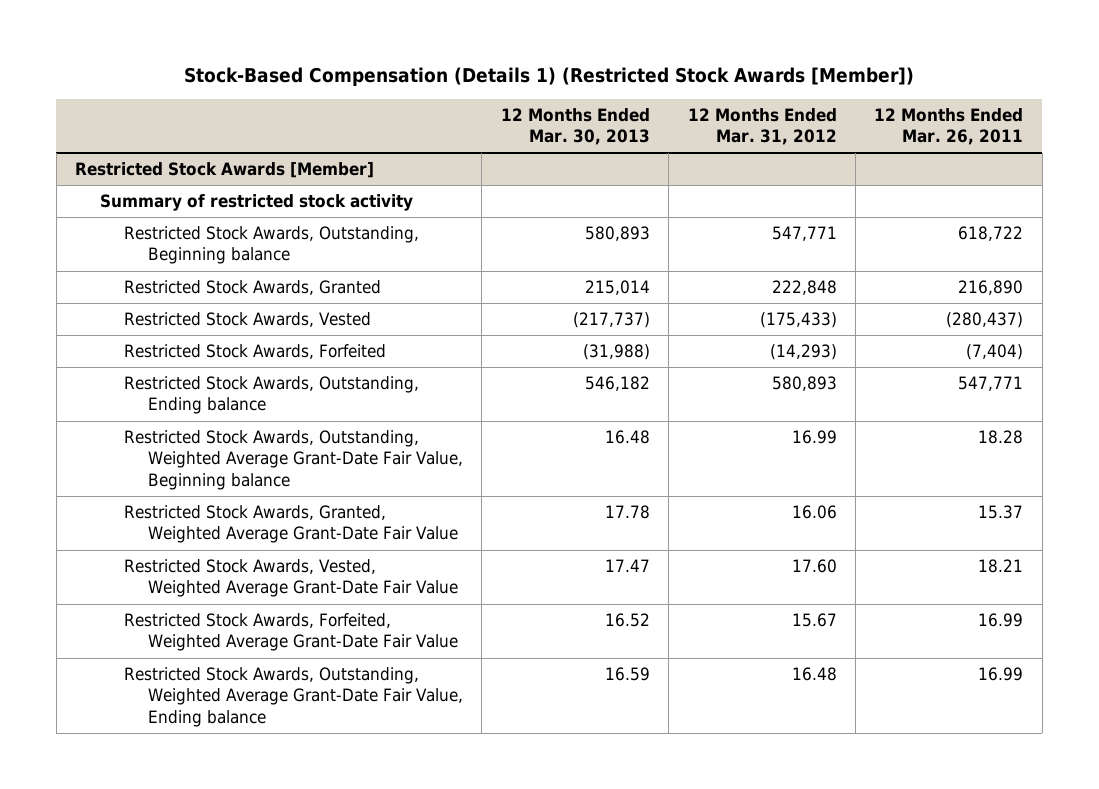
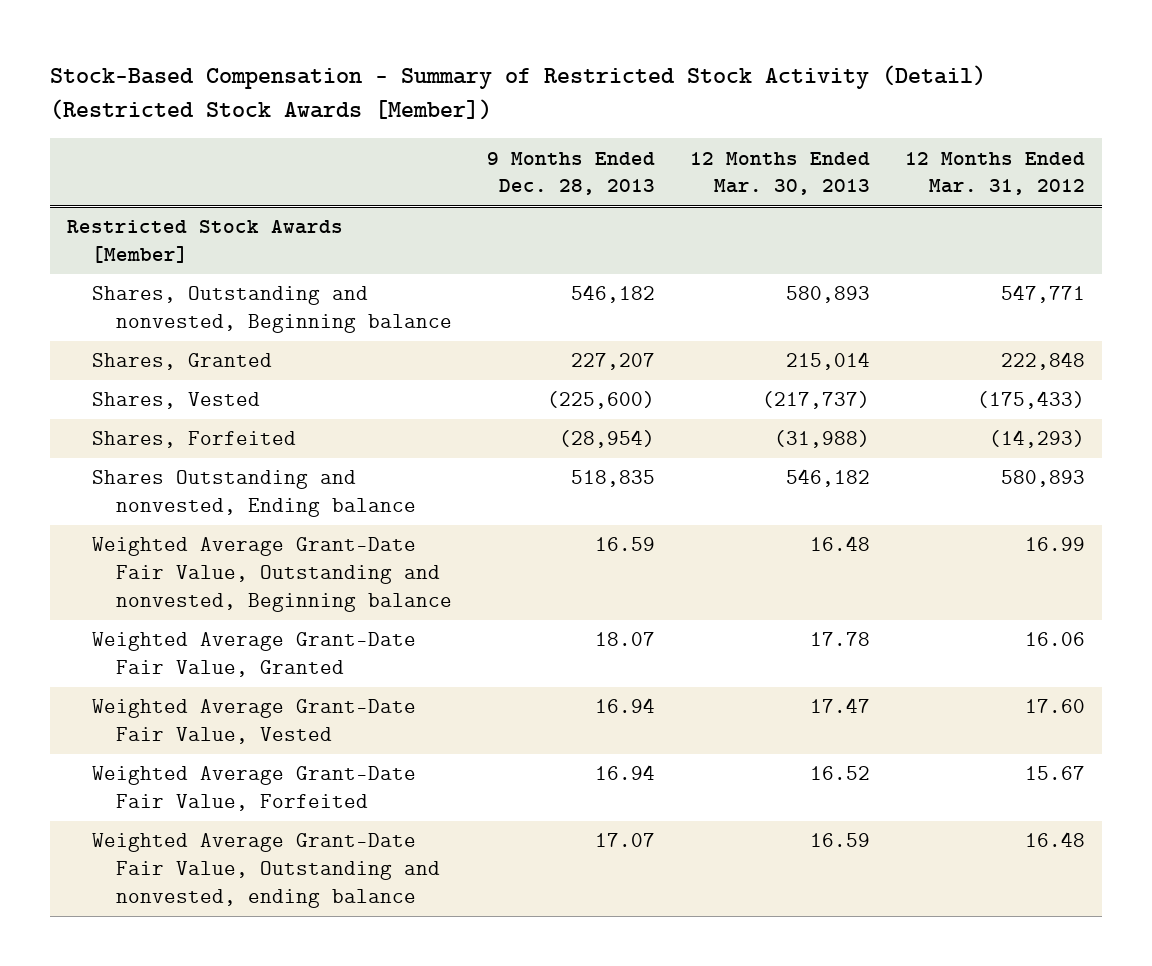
[184,67,915,87] Stock-Based Compensation (Details 1) (Restricted Stock Awards [Member]) -> [49,65,986,120] Stock-Based Compensation - Summary of Restricted Stock Activity (Detail) (Restricted Stock Awards [Member])
[874,107,1024,146] 12 Months Ended Mar. 26, 2011 -> none
none -> [487,151,656,196] 9 Months Ended Dec. 28, 2013
[99,194,413,212] Summary of restricted stock activity -> none
[123,226,419,265] Restricted Stock Awards, Outstanding, Beginning balance -> [91,286,453,334] Shares, Outstanding and nonvested, Beginning balance
[123,280,381,296] Restricted Stock Awards, Granted -> [91,353,272,371] Shares, Granted
[123,312,371,328] Restricted Stock Awards, Vested -> [91,392,260,410] Shares, Vested
[123,344,386,360] Restricted Stock Awards, Forfeited -> [91,431,296,449] Shares, Forfeited
[123,376,419,415] Restricted Stock Awards, Outstanding, Ending balance -> [91,470,417,518] Shares Outstanding and nonvested, Ending balance
[123,430,463,490] Restricted Stock Awards, Outstanding, Weighted Average Grant-Date Fair Value, Beginning balance -> [91,537,453,612] Weighted Average Grant-Date Fair Value, Outstanding and nonvested, Beginning balance
[123,505,458,544] Restricted Stock Awards, Granted, Weighted Average Grant-Date Fair Value -> [91,632,416,678] Weighted Average Grant-Date Fair Value, Granted
[123,559,458,598] Restricted Stock Awards, Vested, Weighted Average Grant-Date Fair Value -> [91,699,416,745] Weighted Average Grant-Date Fair Value, Vested
[123,613,458,652] Restricted Stock Awards, Forfeited, Weighted Average Grant-Date Fair Value -> [91,766,416,812] Weighted Average Grant-Date Fair Value, Forfeited
[123,667,463,727] Restricted Stock Awards, Outstanding, Weighted Average Grant-Date Fair Value, Ending balance -> [91,833,441,908] Weighted Average Grant-Date Fair Value, Outstanding and nonvested, ending balance

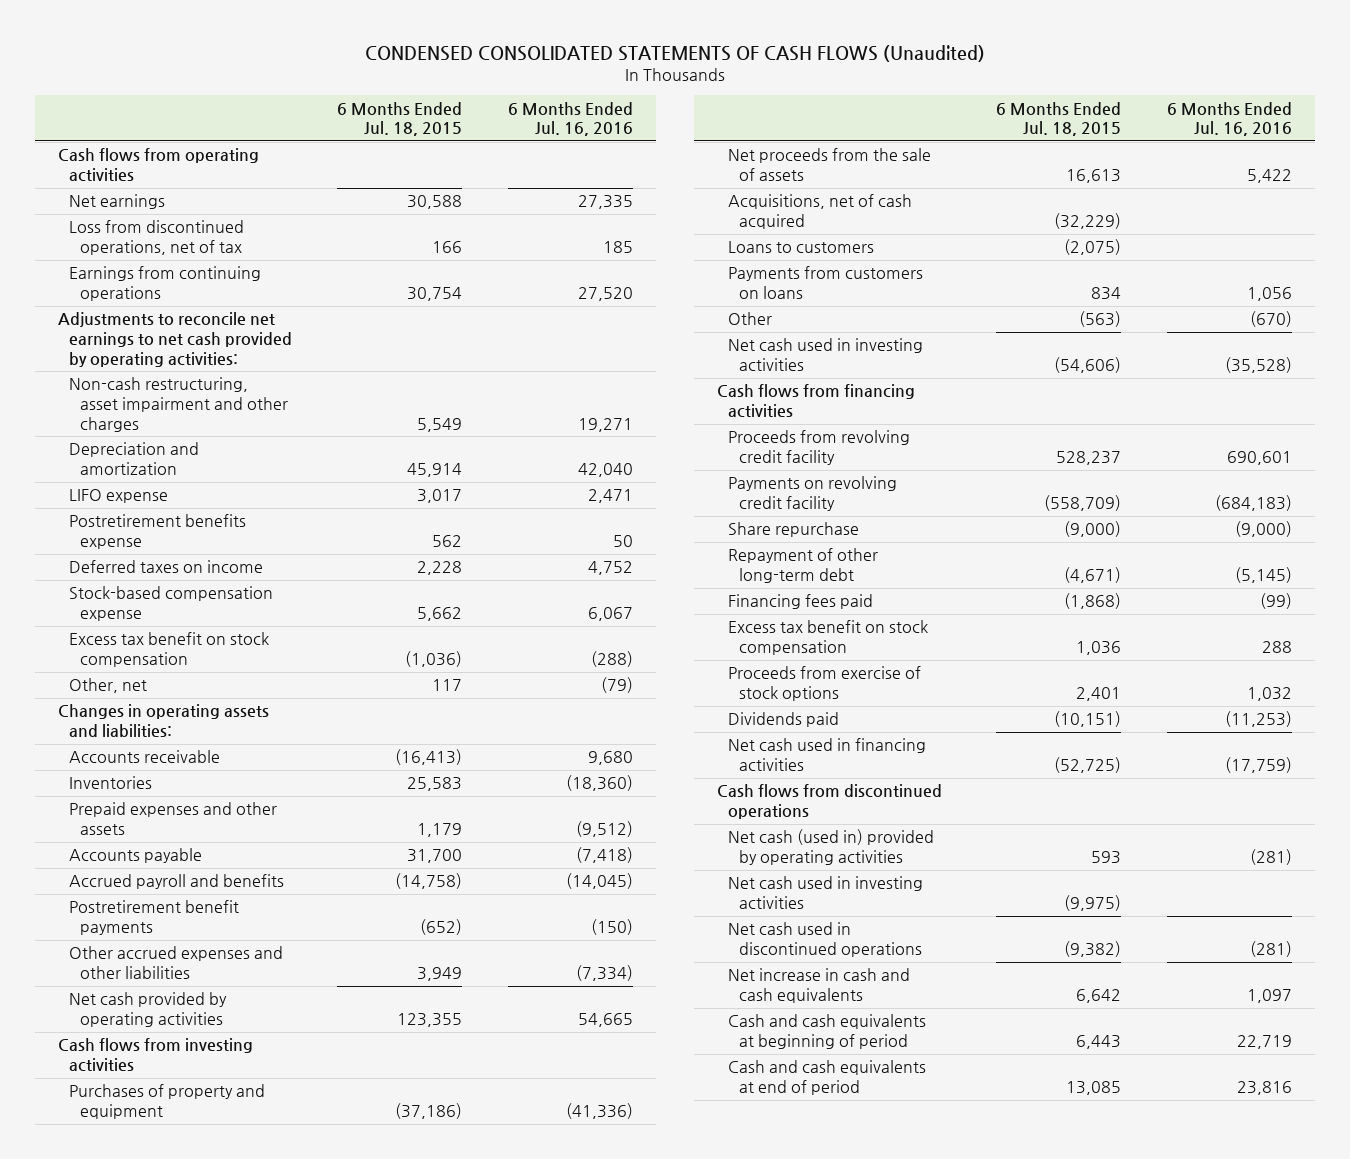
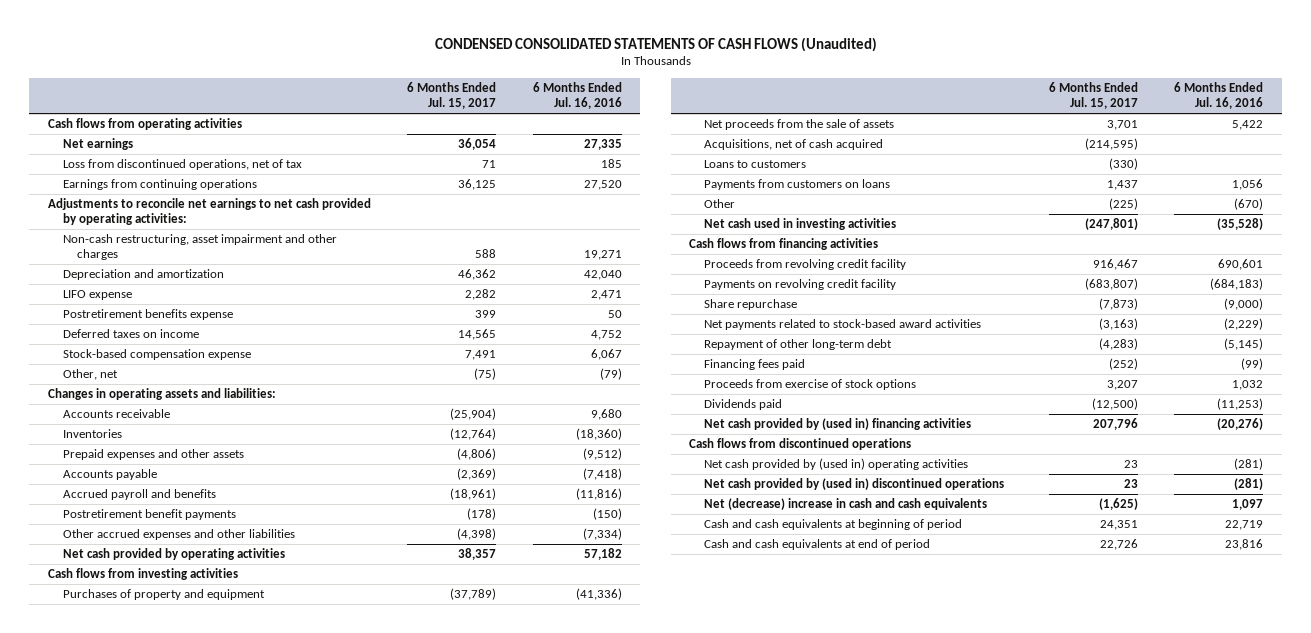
[337,101,463,137] 6 Months Ended Jul. 18, 2015 -> none
none -> [407,82,497,110] 6 Months Ended Jul. 15, 2017
[68,632,269,668] Excess tax benefit on stock compensation -> none
[565,873,633,890] (14,045) -> [575,488,622,501] (11,816)
[577,1013,633,1028] 54,665 -> [583,548,622,561] 57,182
none -> [704,319,982,331] Net payments related to stock-based award activities
[727,620,928,656] Excess tax benefit on stock compensation -> none
[727,738,926,772] Net cash used in financing activities -> [704,418,972,431] Net cash provided by (used in) financing activities
[1224,757,1292,774] (17,759) -> [1217,418,1264,431] (20,276)
[727,876,923,910] Net cash used in investing activities -> none
[727,829,934,866] Net cash (used in) provided by operating activities -> [704,458,969,471] Net cash provided by (used in) operating activities
[727,922,922,958] Net cash used in discontinued operations -> [704,478,1005,491] Net cash provided by (used in) discontinued operations
[727,968,910,1004] Net increase in cash and cash equivalents -> [704,498,988,511] Net (decrease) increase in cash and cash equivalents

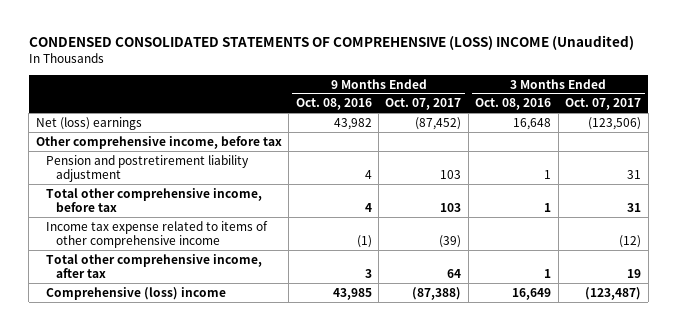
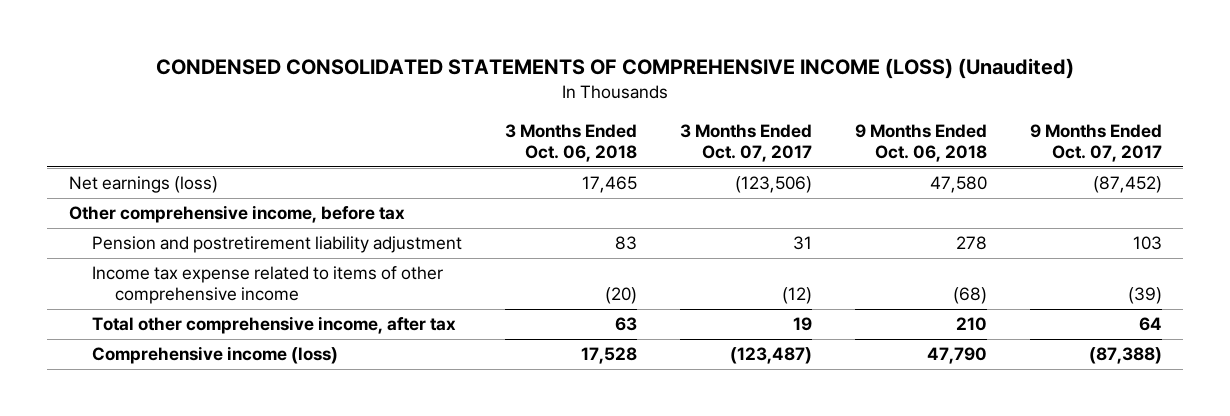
[28,35,634,51] CONDENSED CONSOLIDATED STATEMENTS OF COMPREHENSIVE (LOSS) INCOME (Unaudited) -> [156,58,1075,80] CONDENSED CONSOLIDATED STATEMENTS OF COMPREHENSIVE INCOME (LOSS) (Unaudited)
[295,98,372,111] Oct. 08, 2016 -> none
[475,98,552,111] Oct. 08, 2016 -> none
none -> [504,123,637,162] 3 Months Ended Oct. 06, 2018
none -> [854,123,987,162] 9 Months Ended Oct. 06, 2018
[35,116,142,130] Net (loss) earnings -> [68,176,218,194] Net earnings (loss)
[45,187,262,212] Total other comprehensive income, before tax -> none
[45,286,226,300] Comprehensive (loss) income -> [92,346,339,365] Comprehensive income (loss)

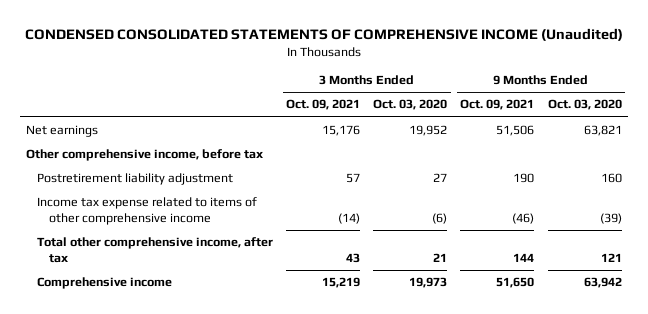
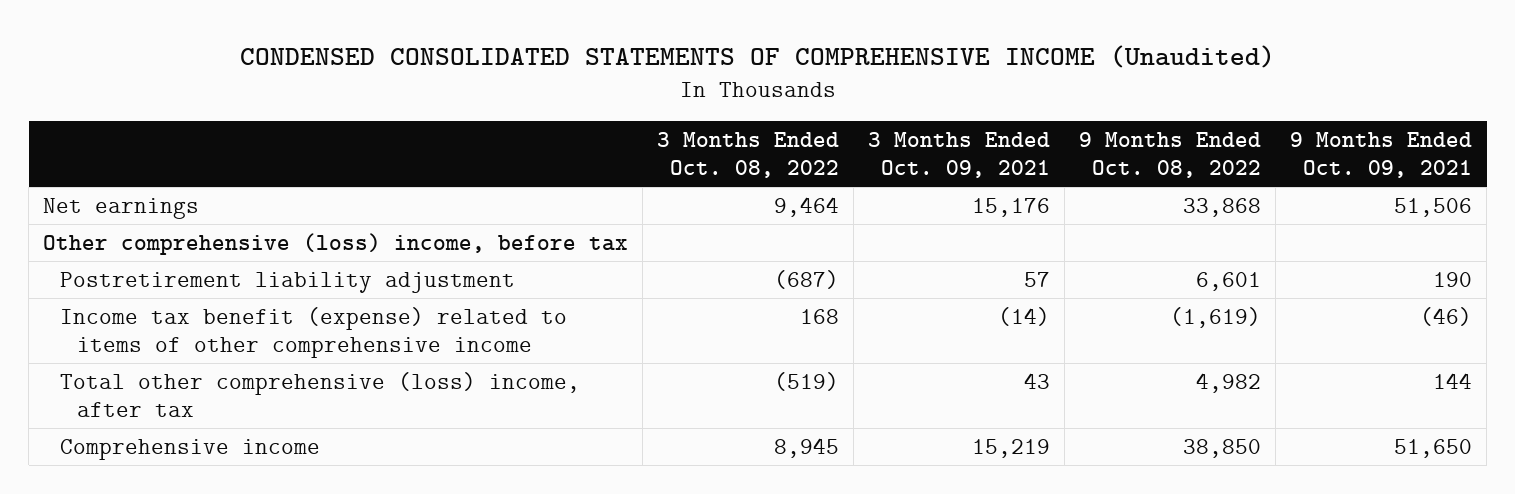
[373,99,448,111] Oct. 03, 2020 -> none
[547,99,622,111] Oct. 03, 2020 -> none
none -> [657,132,840,178] 3 Months Ended Oct. 08, 2022
none -> [1079,132,1262,178] 9 Months Ended Oct. 08, 2022
[26,149,264,162] Other comprehensive income, before tax -> [43,232,629,255] Other comprehensive (loss) income, before tax
[37,197,258,226] Income tax expense related to items of other comprehensive income -> [59,306,567,358] Income tax benefit (expense) related to items of other comprehensive income
[37,237,274,264] Total other comprehensive income, after tax -> [59,371,580,417] Total other comprehensive (loss) income, after tax

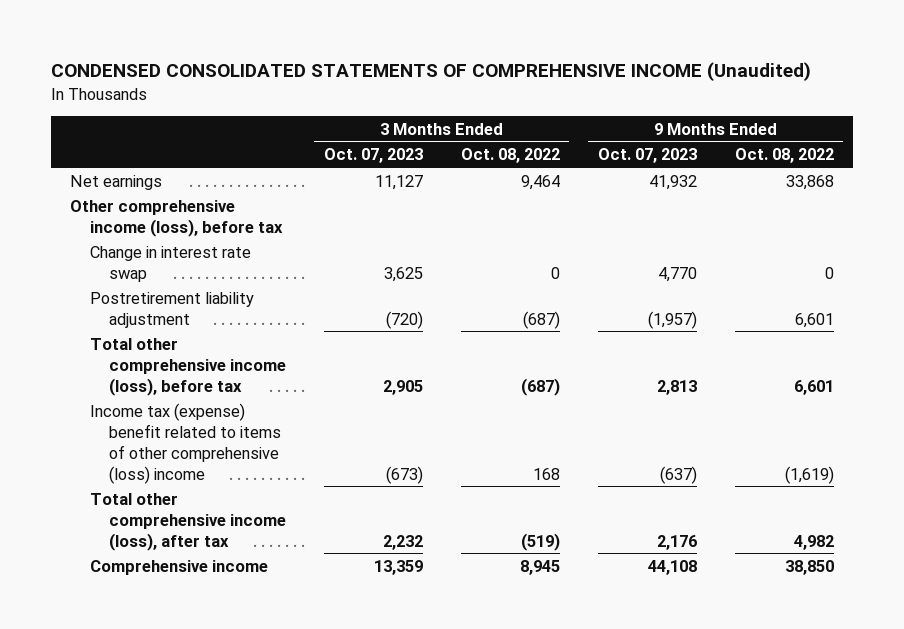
[868,132,1051,178] 3 Months Ended Oct. 09, 2021 -> none
[1290,132,1473,178] 9 Months Ended Oct. 09, 2021 -> none
none -> [323,148,423,164] Oct. 07, 2023
none -> [597,148,697,164] Oct. 07, 2023
[43,232,629,255] Other comprehensive (loss) income, before tax -> [70,199,283,237] Other comprehensive income (loss), before tax
none -> [89,245,251,282] Change in interest rate swap
none -> [89,337,286,396] Total other comprehensive income (loss), before tax
[59,306,567,358] Income tax benefit (expense) related to items of other comprehensive income -> [89,402,281,484] Income tax (expense) benefit related to items of other comprehensive (loss) income
[59,371,580,417] Total other comprehensive (loss) income, after tax -> [89,492,286,551] Total other comprehensive income (loss), after tax

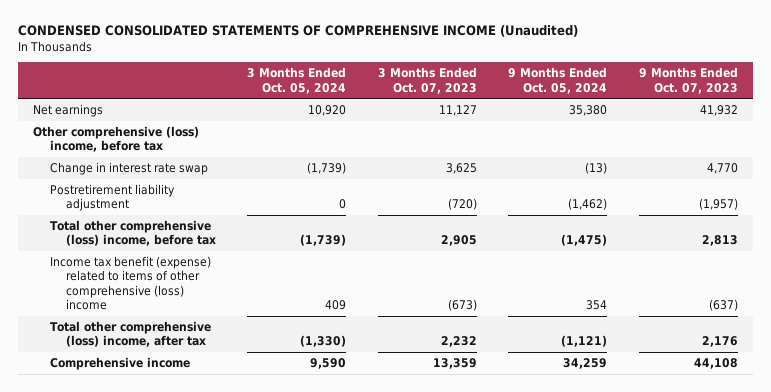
[460,148,560,164] Oct. 08, 2022 -> none
[734,148,834,164] Oct. 08, 2022 -> none
none -> [247,67,347,94] 3 Months Ended Oct. 05, 2024
none -> [508,67,608,94] 9 Months Ended Oct. 05, 2024
[70,199,283,237] Other comprehensive income (loss), before tax -> [33,126,200,153] Other comprehensive (loss) income, before tax
[89,337,286,396] Total other comprehensive income (loss), before tax -> [49,220,216,247] Total other comprehensive (loss) income, before tax
[89,402,281,484] Income tax (expense) benefit related to items of other comprehensive (loss) income -> [49,256,211,311] Income tax benefit (expense) related to items of other comprehensive (loss) income
[89,492,286,551] Total other comprehensive income (loss), after tax -> [49,321,211,348] Total other comprehensive (loss) income, after tax

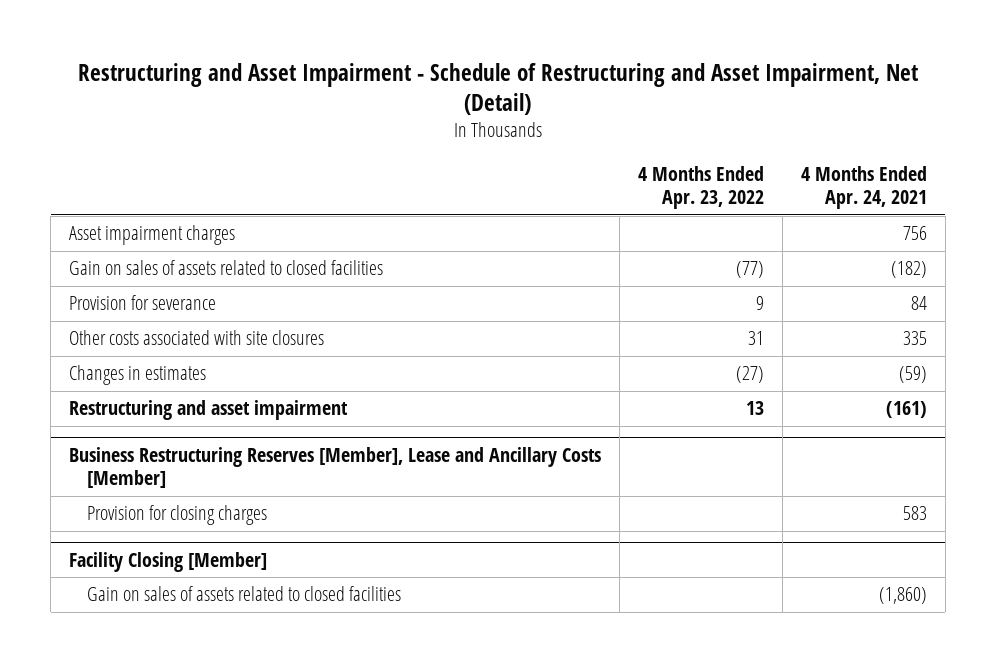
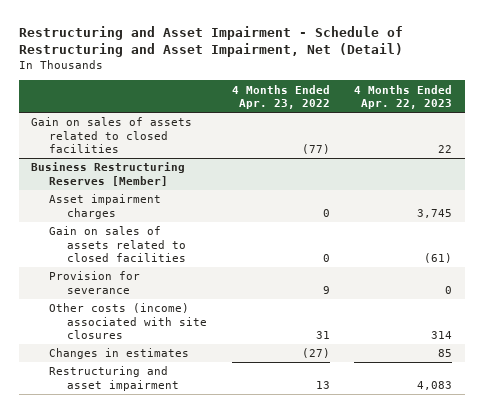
[800,165,927,210] 4 Months Ended Apr. 24, 2021 -> none
none -> [354,84,453,110] 4 Months Ended Apr. 22, 2023
[69,225,236,246] Asset impairment charges -> none
none -> [31,162,186,186] Business Restructuring Reserves [Member]
none -> [49,194,162,219] Asset impairment charges
none -> [49,226,187,263] Gain on sales of assets related to closed facilities
[69,330,325,346] Other costs associated with site closures -> [49,303,208,340] Other costs (income) associated with site closures
[69,446,602,489] Business Restructuring Reserves [Member], Lease and Ancillary Costs [Member] -> none
[87,505,268,526] Provision for closing charges -> none
[69,551,268,572] Facility Closing [Member] -> none
[87,586,402,602] Gain on sales of assets related to closed facilities -> none

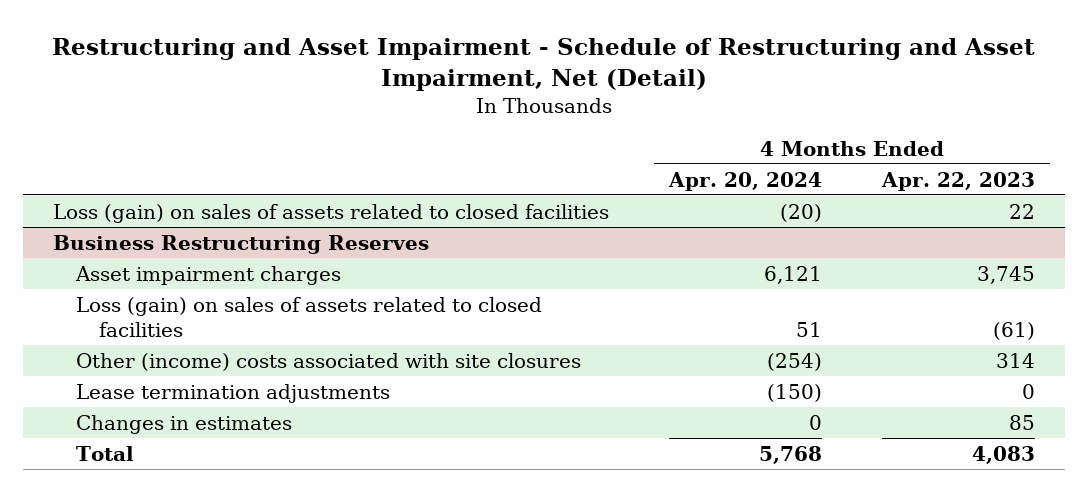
[231,84,330,110] 4 Months Ended Apr. 23, 2022 -> none
none -> [668,171,823,191] Apr. 20, 2024
[31,117,193,154] Gain on sales of assets related to closed facilities -> [53,203,610,223] Loss (gain) on sales of assets related to closed facilities
[31,162,186,186] Business Restructuring Reserves [Member] -> [53,234,430,254] Business Restructuring Reserves
[49,271,141,294] Provision for severance -> none
[49,226,187,263] Gain on sales of assets related to closed facilities -> [76,296,543,337] Loss (gain) on sales of assets related to closed facilities
[49,303,208,340] Other costs (income) associated with site closures -> [76,352,582,371] Other (income) costs associated with site closures
none -> [76,383,391,403] Lease termination adjustments
[49,366,180,391] Restructuring and asset impairment -> [76,445,135,461] Total

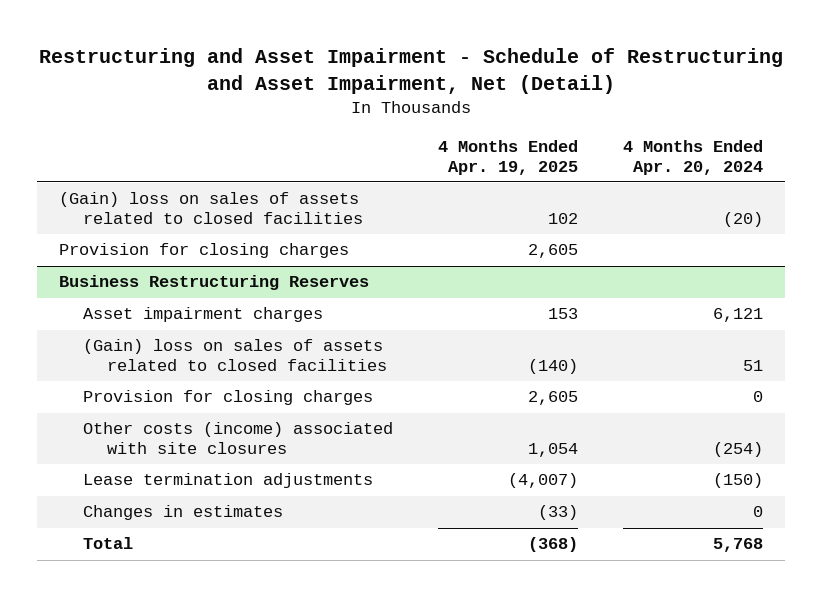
[881,171,1036,191] Apr. 22, 2023 -> none
none -> [437,139,578,175] 4 Months Ended Apr. 19, 2025
[53,203,610,223] Loss (gain) on sales of assets related to closed facilities -> [58,192,364,225] (Gain) loss on sales of assets related to closed facilities
none -> [58,243,349,259] Provision for closing charges
[76,296,543,337] Loss (gain) on sales of assets related to closed facilities -> [83,339,388,372] (Gain) loss on sales of assets related to closed facilities
none -> [83,390,374,406] Provision for closing charges
[76,352,582,371] Other (income) costs associated with site closures -> [83,422,394,455] Other costs (income) associated with site closures

